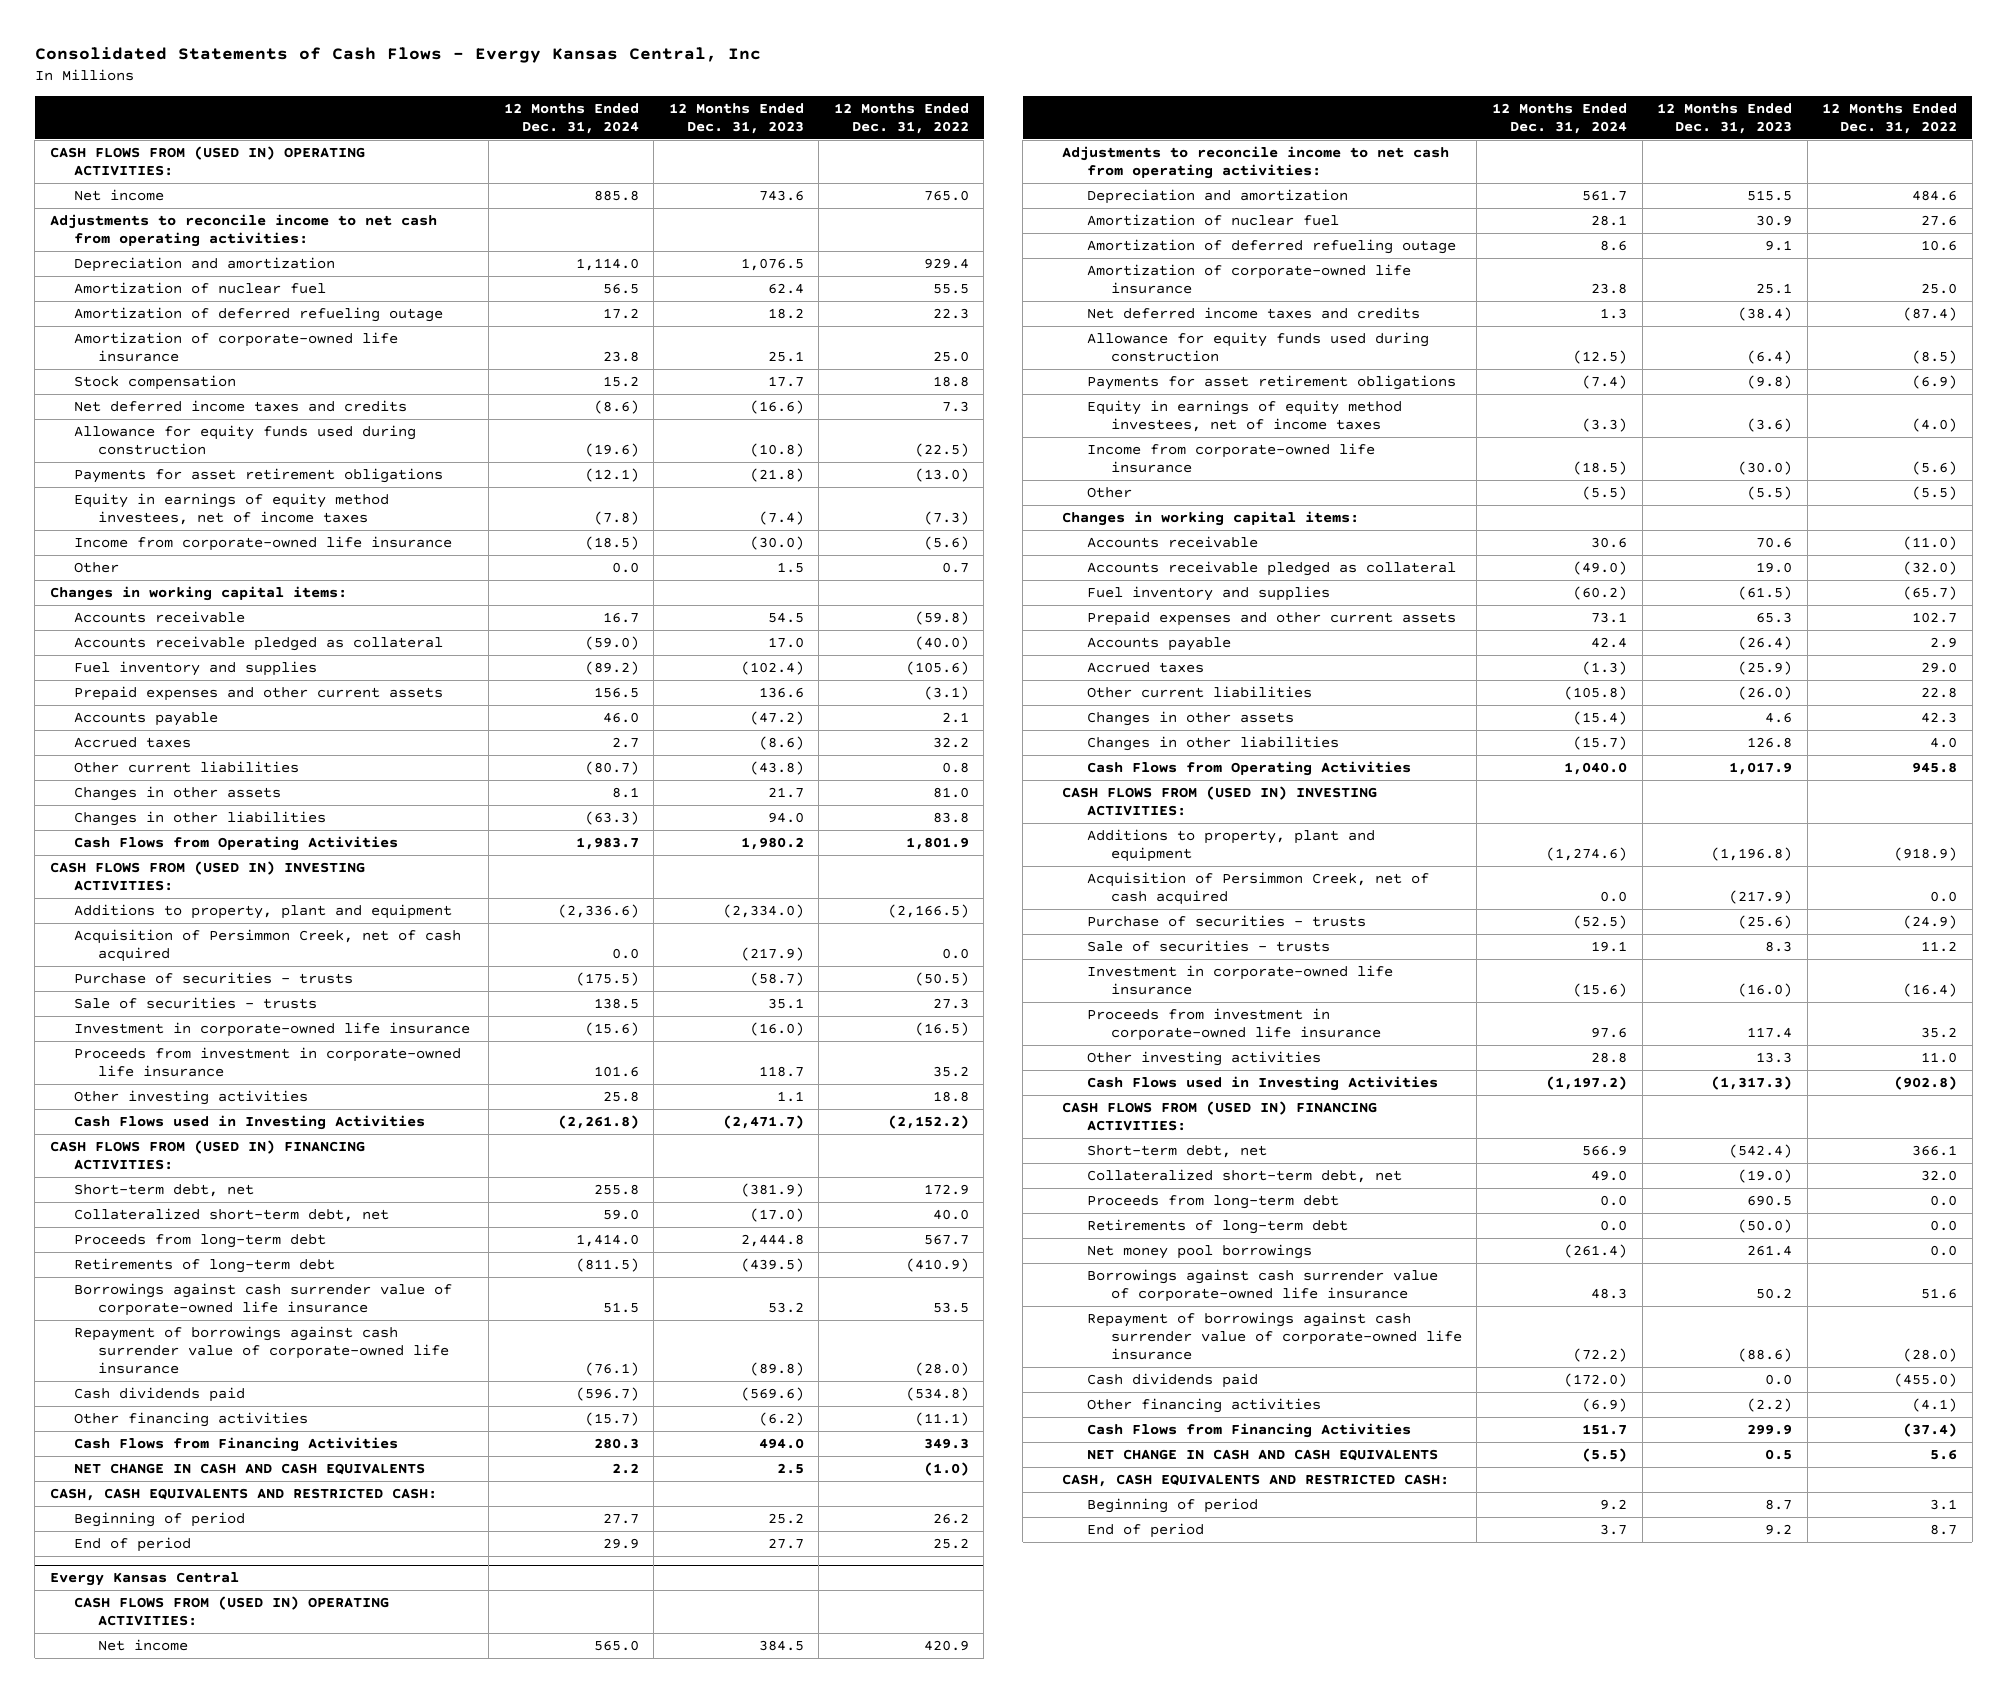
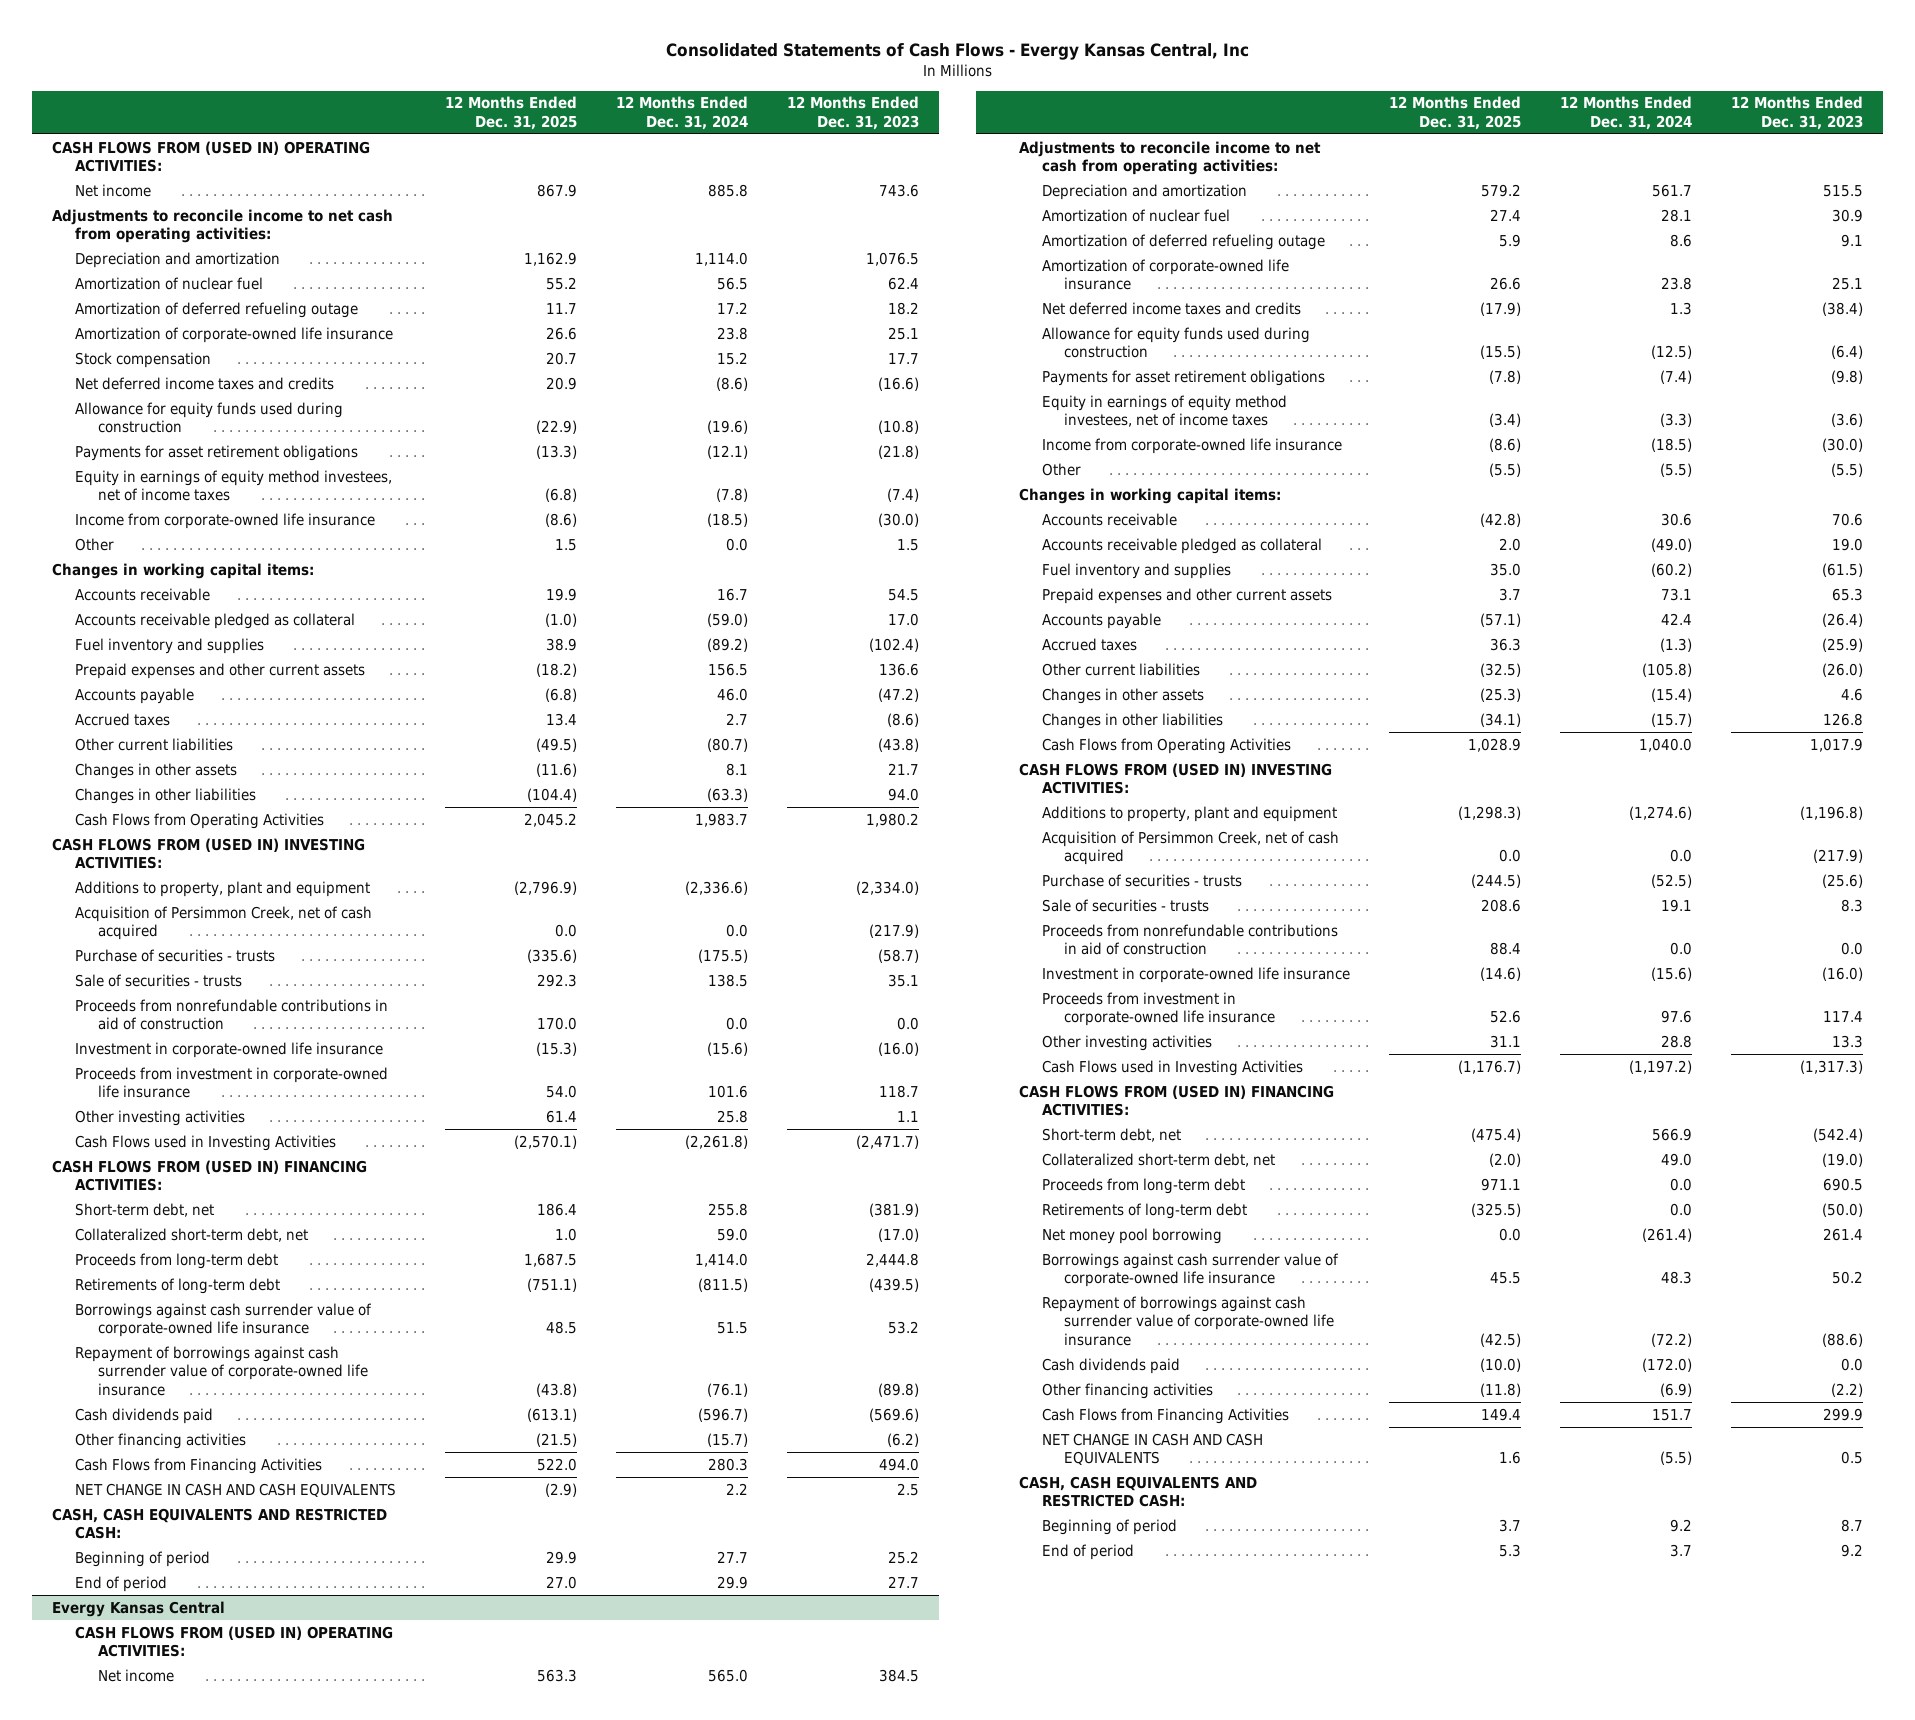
[833,102,969,134] 12 Months Ended Dec. 31, 2022 -> none
none -> [444,96,577,130] 12 Months Ended Dec. 31, 2025
none -> [74,998,388,1031] Proceeds from nonrefundable contributions in aid of construction
none -> [1041,923,1338,956] Proceeds from nonrefundable contributions in aid of construction
[1086,1244,1312,1260] Net money pool borrowings -> [1041,1227,1222,1244] Net money pool borrowing

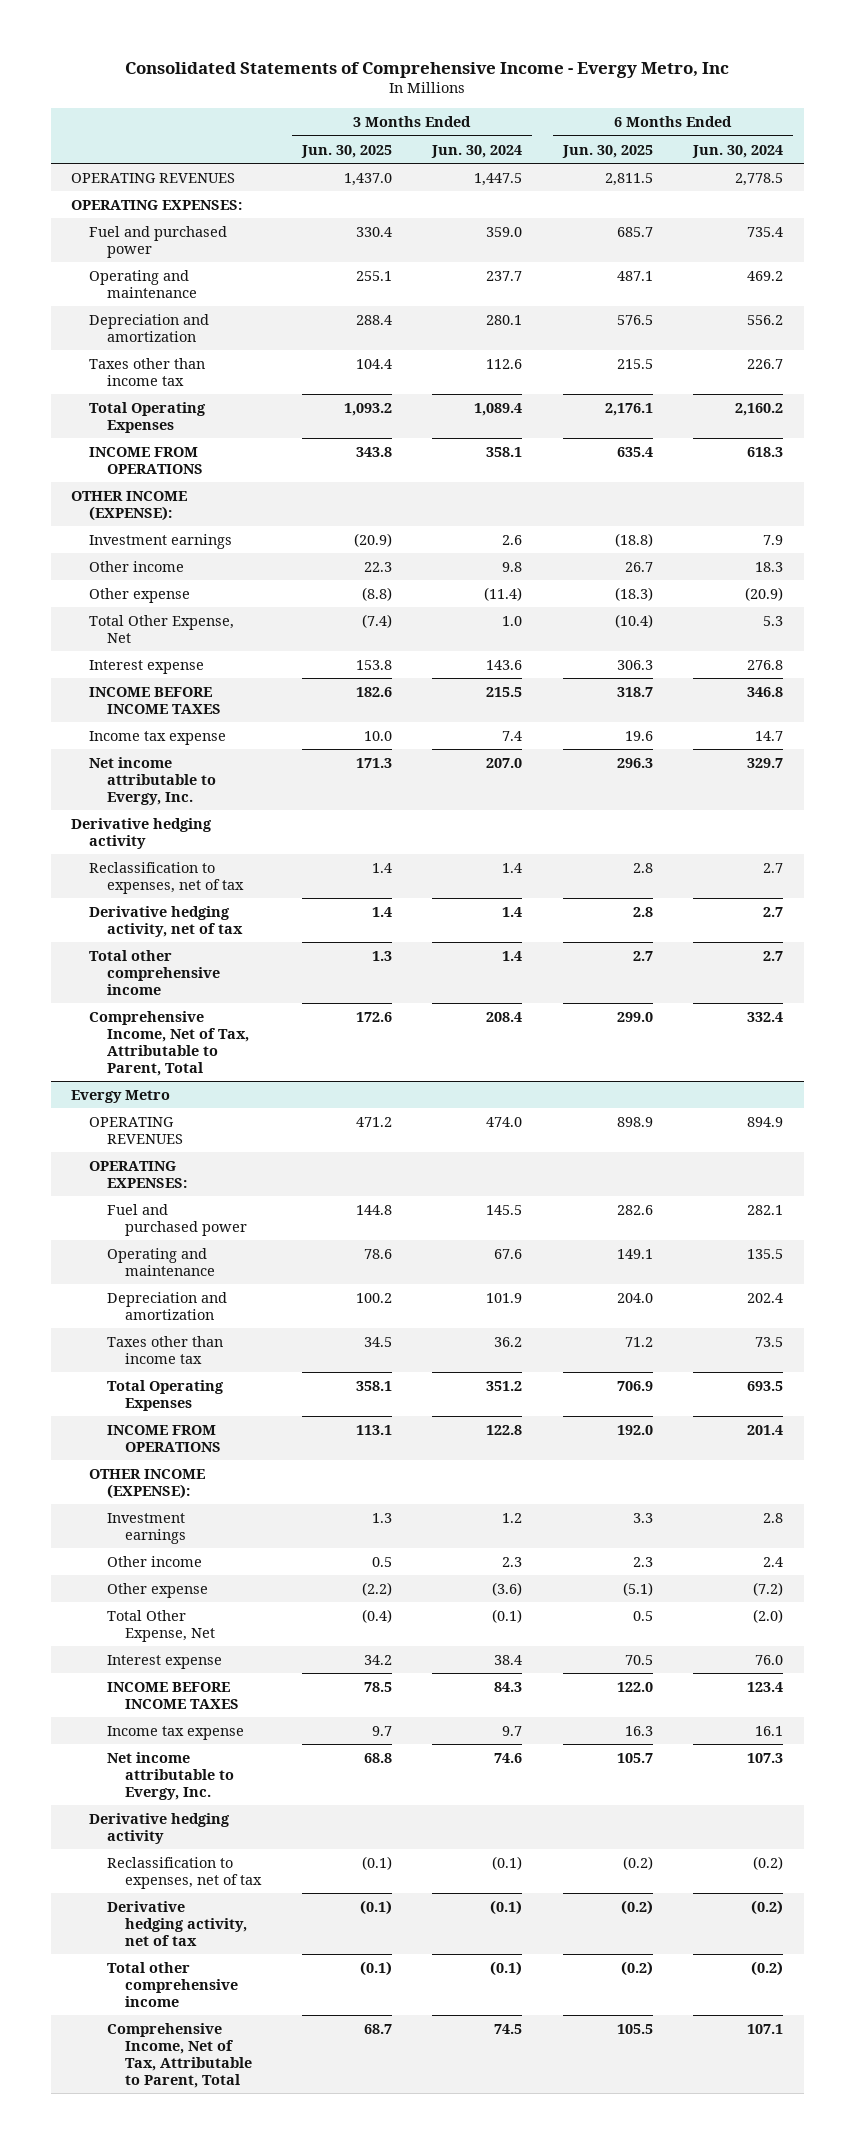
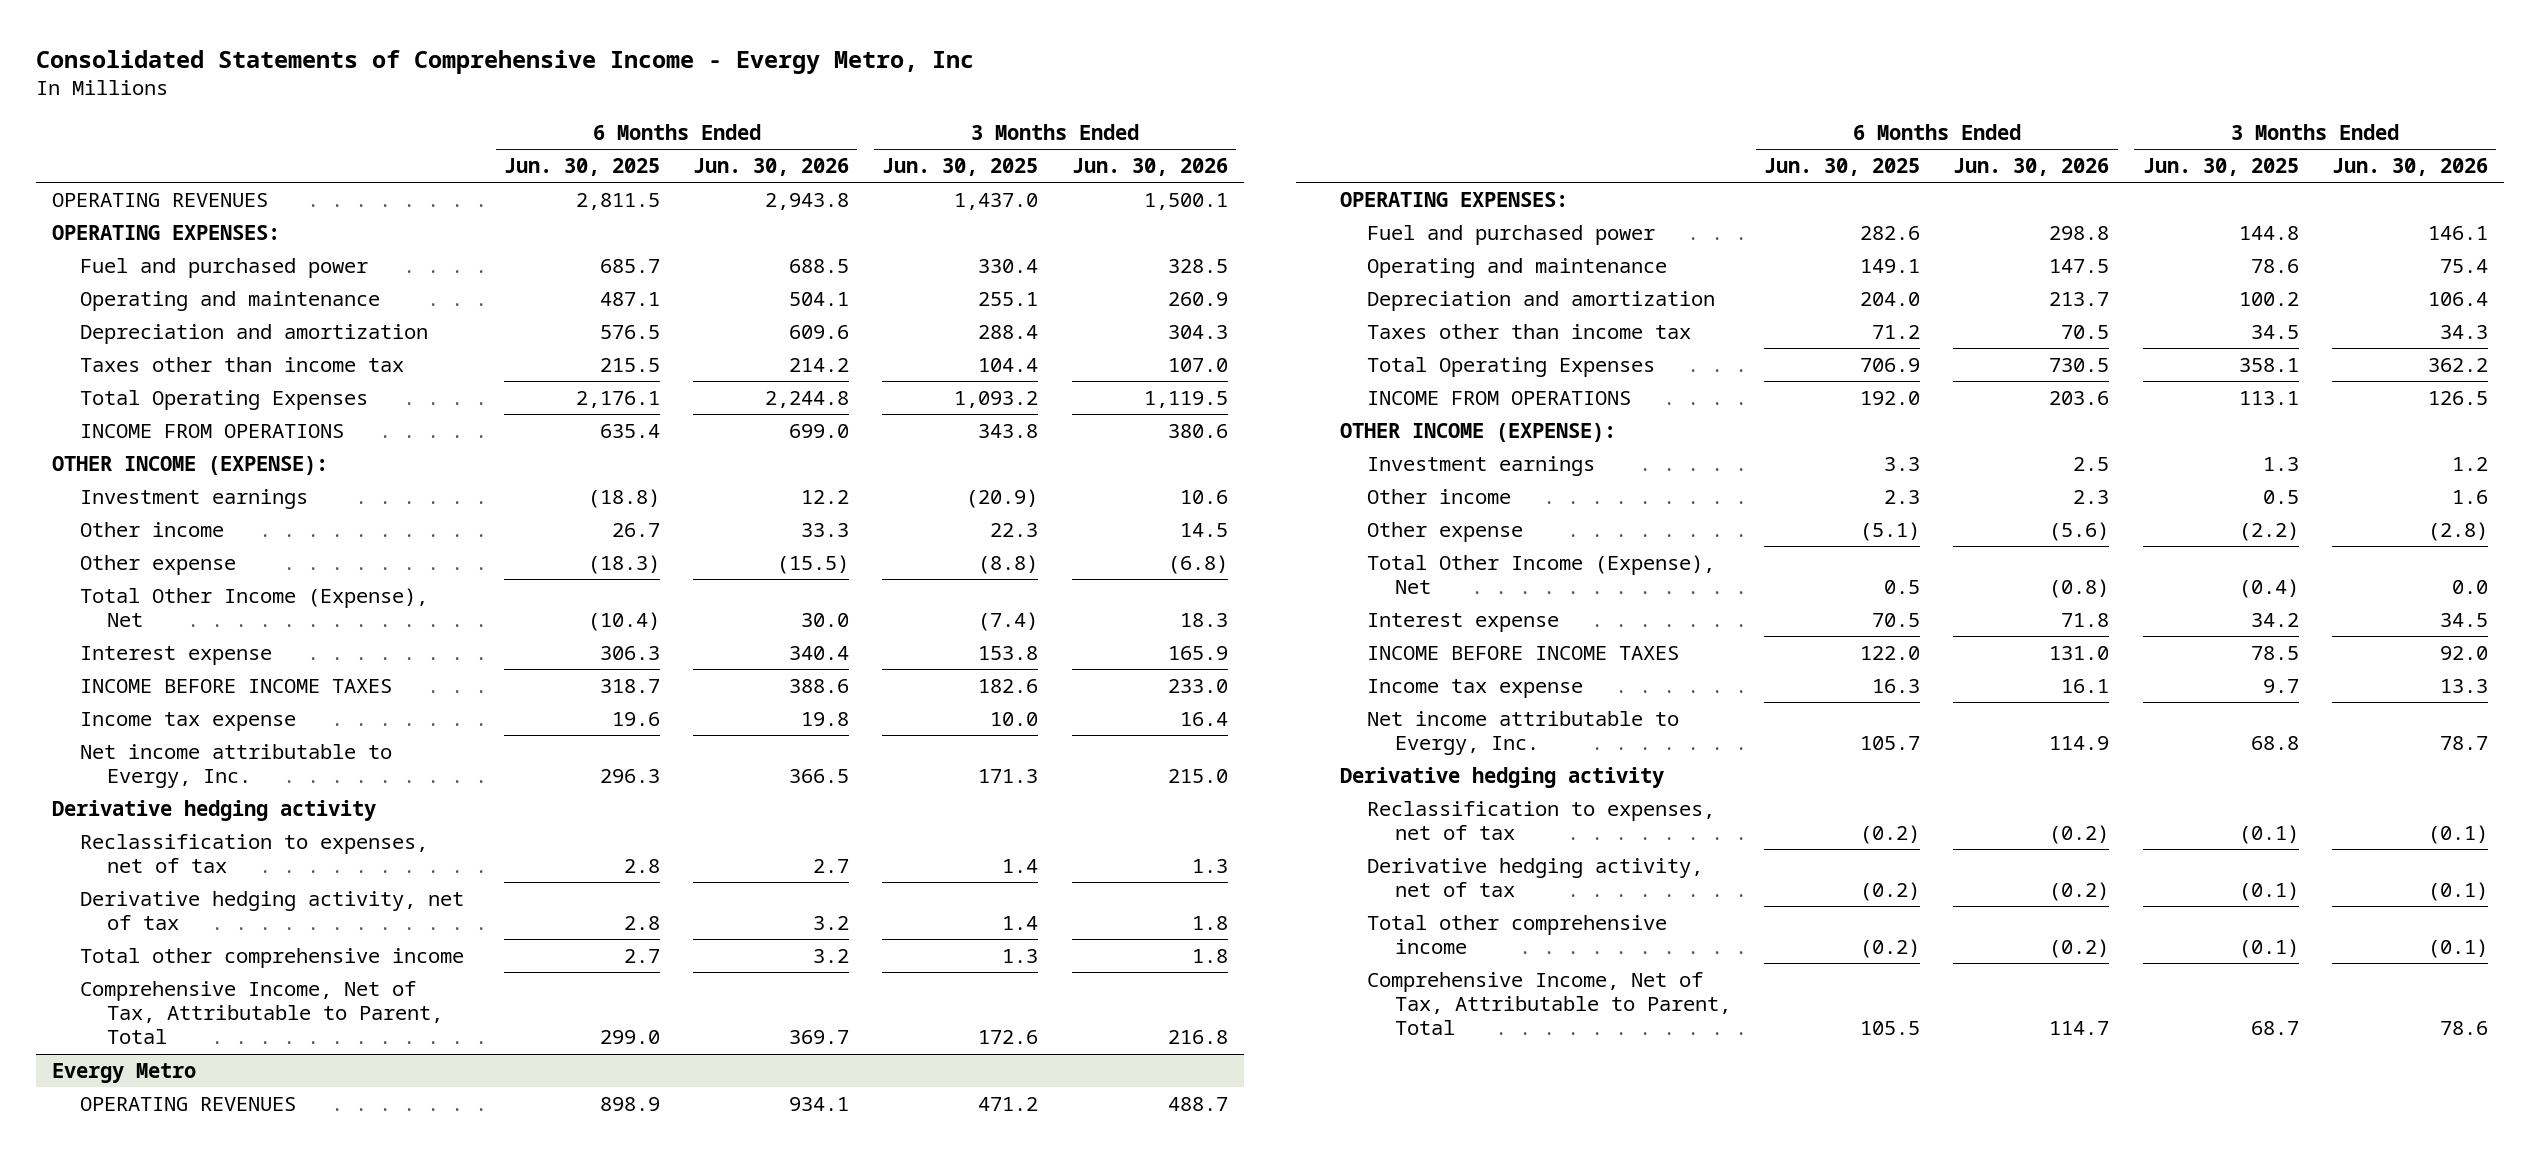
[431,144,523,158] Jun. 30, 2024 -> none
[692,144,784,158] Jun. 30, 2024 -> none
none -> [693,158,850,177] Jun. 30, 2026
none -> [1071,158,1228,177] Jun. 30, 2026
[89,615,235,643] Total Other Expense, Net -> [79,587,428,628] Total Other Income (Expense), Net
[107,1610,216,1642] Total Other Expense, Net -> [1367,554,1716,595] Total Other Income (Expense), Net

